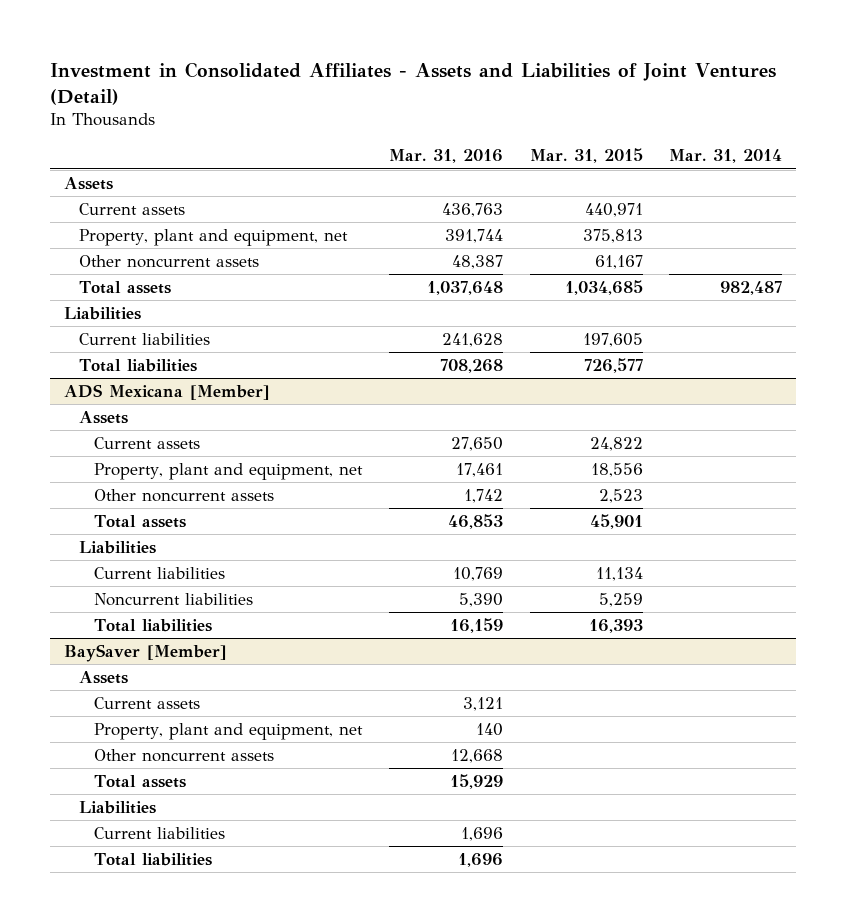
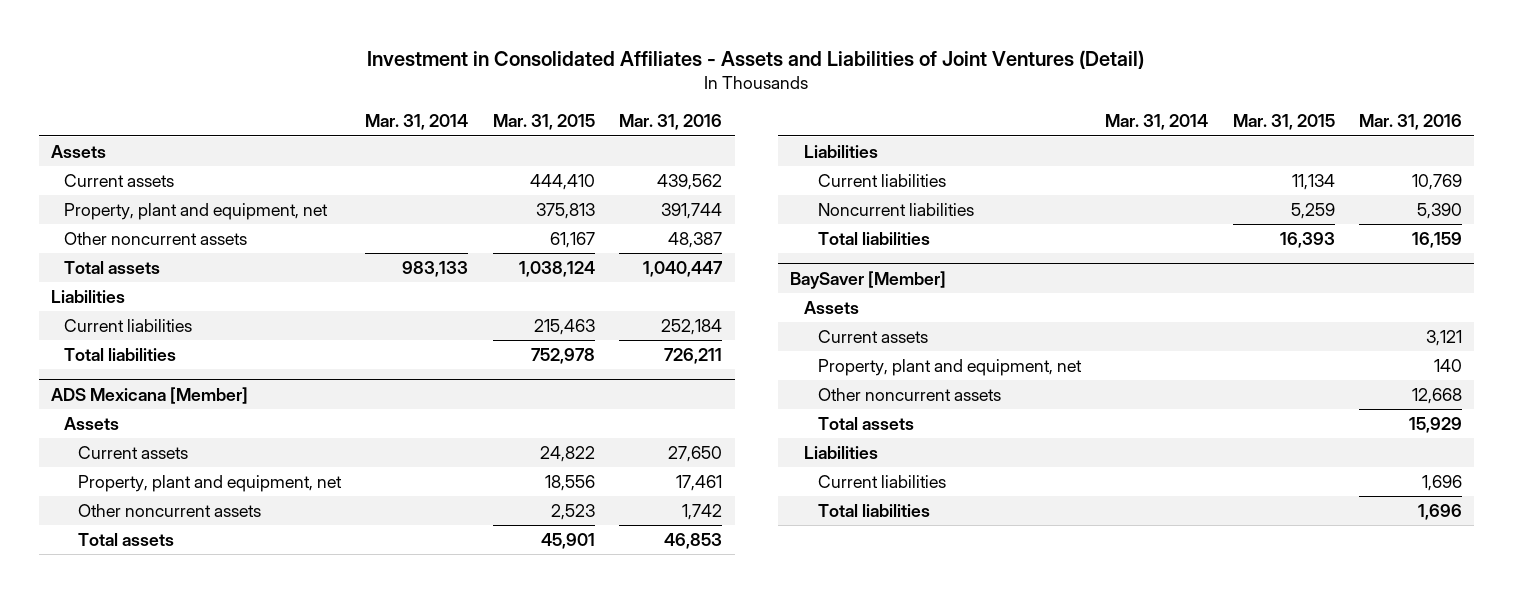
[441,203,503,218] 436,763 -> [657,173,723,190] 439,562
[584,203,643,218] 440,971 -> [529,173,595,190] 444,410
[426,281,503,296] 1,037,648 -> [643,260,724,277] 1,040,447
[564,280,643,296] 1,034,685 -> [518,260,595,277] 1,038,124
[720,281,783,296] 982,487 -> [402,260,469,277] 983,133
[441,333,503,348] 241,628 -> [661,318,723,335] 252,184
[582,333,643,348] 197,605 -> [533,318,595,335] 215,463
[439,359,503,374] 708,268 -> [664,347,723,364] 726,211
[583,358,643,374] 726,577 -> [530,347,595,364] 752,978

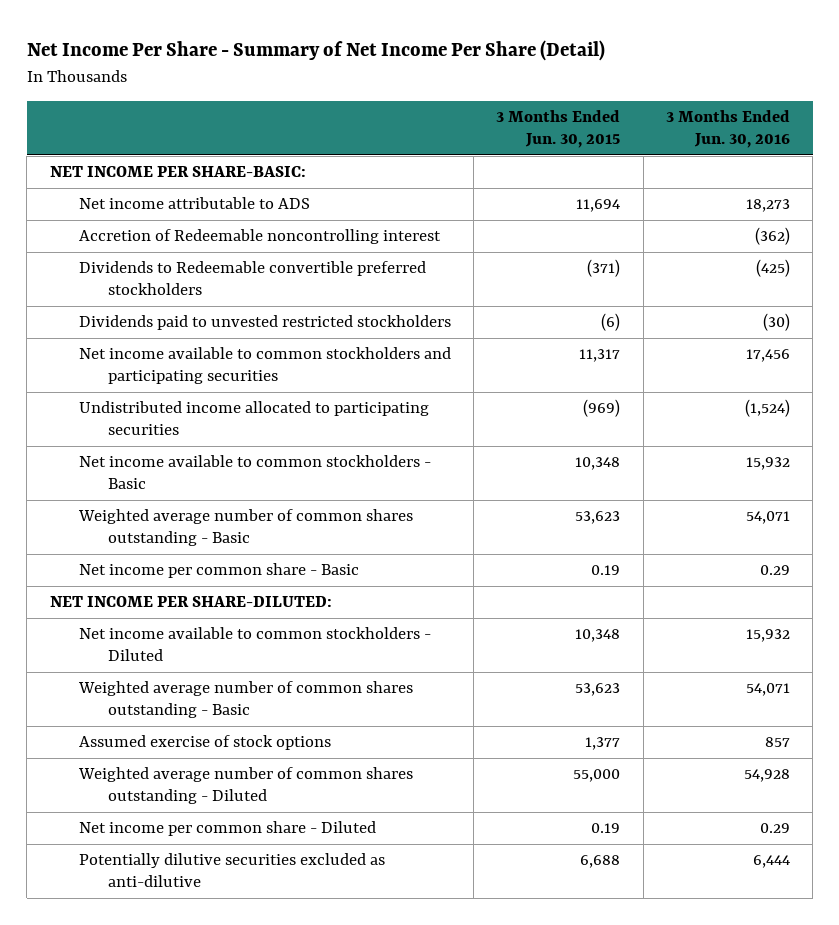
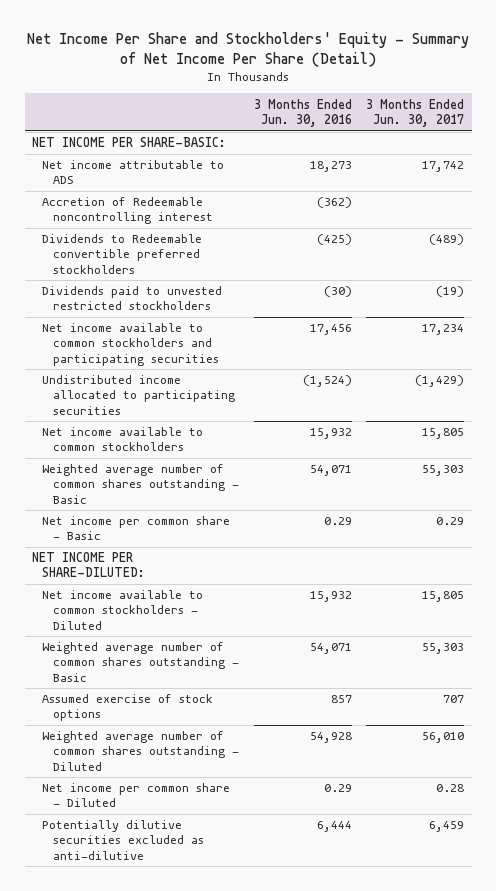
[26,40,605,62] Net Income Per Share - Summary of Net Income Per Share (Detail) -> [27,32,470,67] Net Income Per Share and Stockholders' Equity - Summary of Net Income Per Share (Detail)
[496,110,621,149] 3 Months Ended Jun. 30, 2015 -> none
none -> [366,98,465,127] 3 Months Ended Jun. 30, 2017
[78,455,431,490] Net income available to common stockholders - Basic -> [42,427,204,452] Net income available to common stockholders

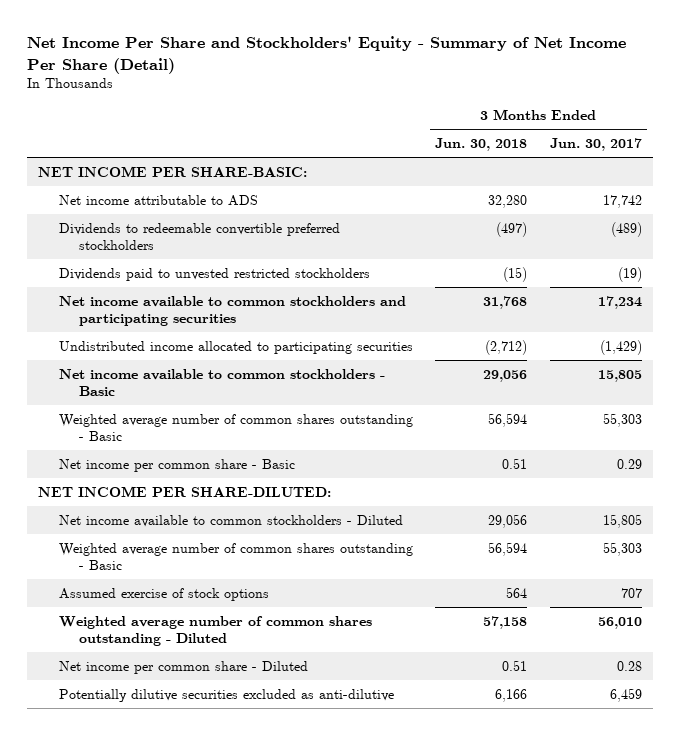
[253,98,352,127] 3 Months Ended Jun. 30, 2016 -> none
none -> [435,138,528,152] Jun. 30, 2018
[42,197,213,225] Accretion of Redeemable noncontrolling interest -> none
[42,234,203,274] Dividends to Redeemable convertible preferred stockholders -> [58,222,340,250] Dividends to redeemable convertible preferred stockholders
[42,427,204,452] Net income available to common stockholders -> [58,368,385,396] Net income available to common stockholders - Basic

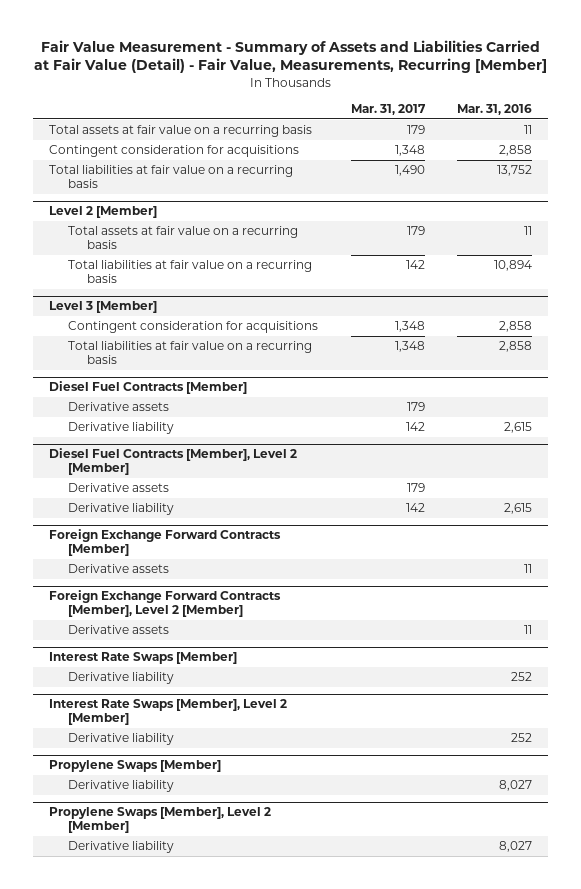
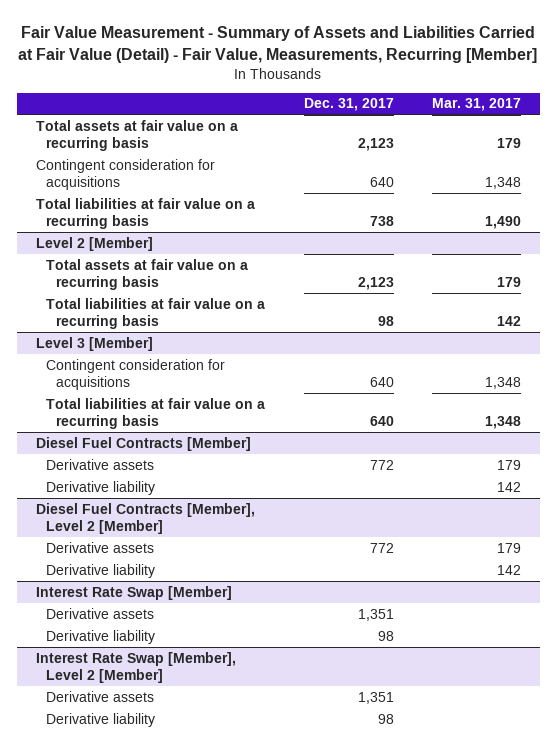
[456,103,532,115] Mar. 31, 2016 -> none
none -> [303,98,394,112] Dec. 31, 2017
[68,564,170,574] Derivative assets -> none
[49,590,282,618] Foreign Exchange Forward Contracts [Member], Level 2 [Member] -> none
[49,529,282,557] Foreign Exchange Forward Contracts [Member] -> [35,585,232,600] Interest Rate Swap [Member]
[49,652,238,665] Interest Rate Swaps [Member] -> none
[68,733,175,746] Derivative liability -> none
[49,760,222,773] Propylene Swaps [Member] -> none
[68,780,175,793] Derivative liability -> none
[49,807,272,834] Propylene Swaps [Member], Level 2 [Member] -> none
[49,699,288,726] Interest Rate Swaps [Member], Level 2 [Member] -> [35,651,236,683] Interest Rate Swap [Member], Level 2 [Member]
none -> [46,690,155,702] Derivative assets

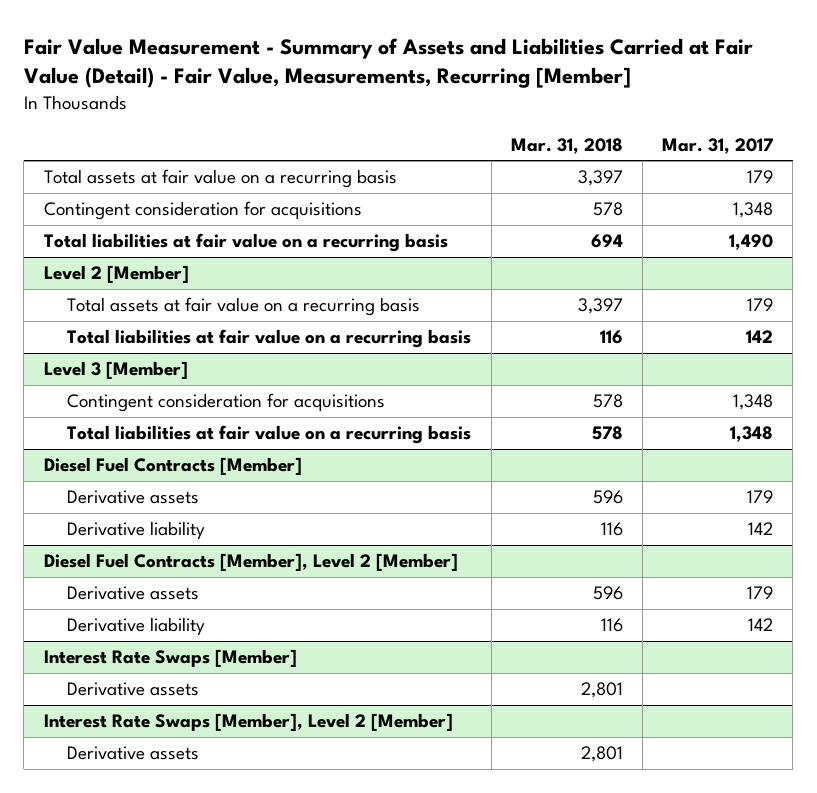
[303,98,394,112] Dec. 31, 2017 -> none
none -> [510,137,623,154] Mar. 31, 2018
[35,585,232,600] Interest Rate Swap [Member] -> [43,649,297,668] Interest Rate Swaps [Member]
[46,629,156,644] Derivative liability -> none
[35,651,236,683] Interest Rate Swap [Member], Level 2 [Member] -> [43,713,453,732] Interest Rate Swaps [Member], Level 2 [Member]
[46,712,156,727] Derivative liability -> none

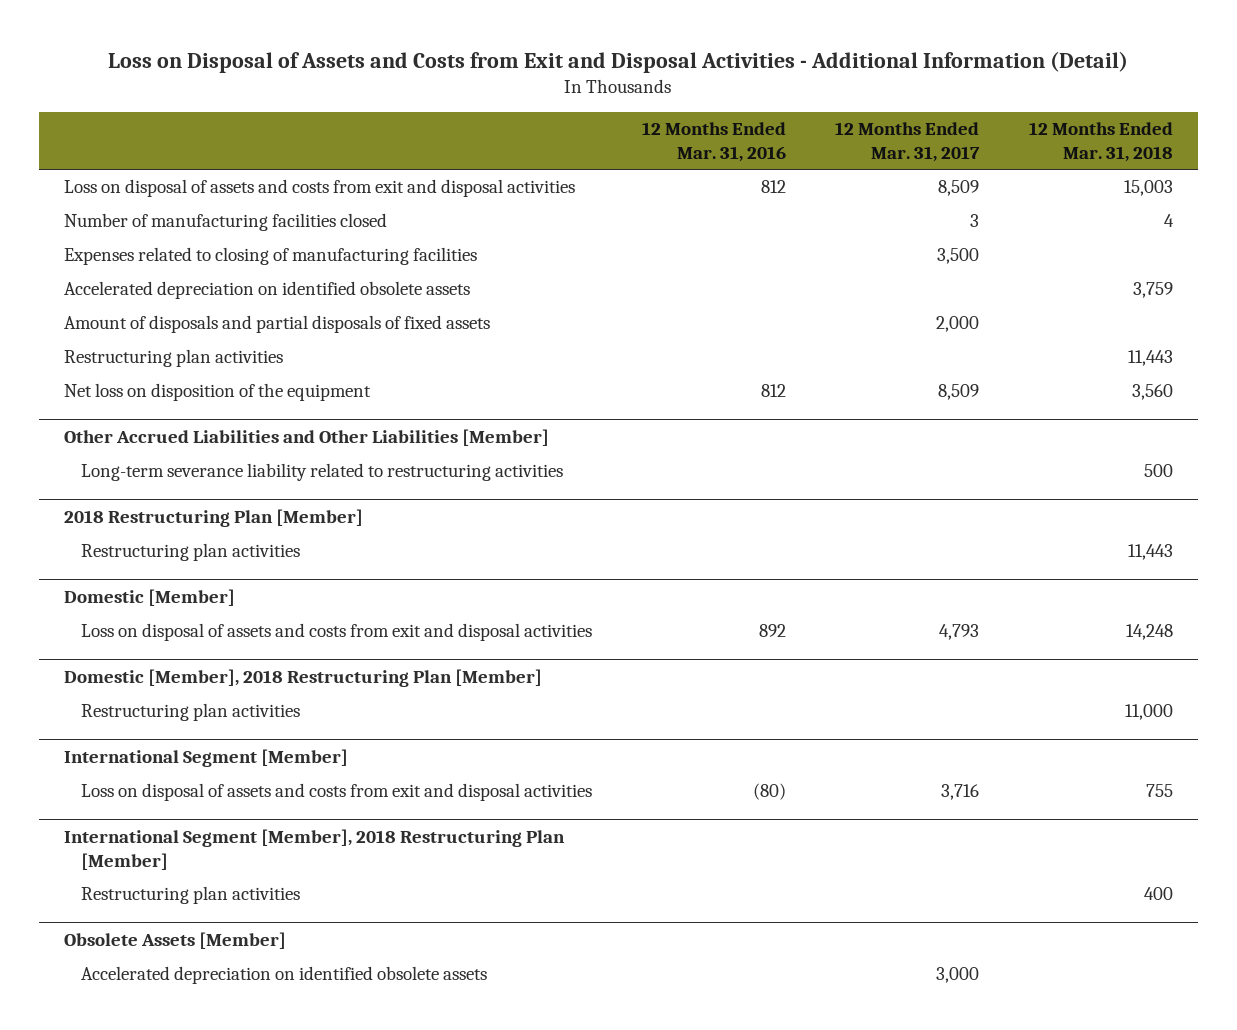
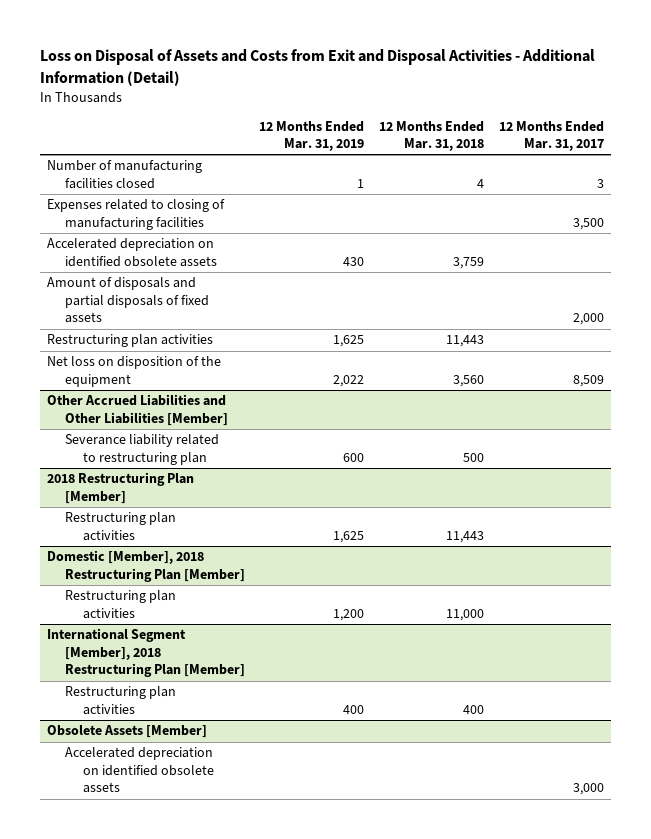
[641,122,786,162] 12 Months Ended Mar. 31, 2016 -> none
none -> [259,120,365,152] 12 Months Ended Mar. 31, 2019
[64,179,576,198] Loss on disposal of assets and costs from exit and disposal activities -> none
[81,463,564,482] Long-term severance liability related to restructuring activities -> [64,434,219,465] Severance liability related to restructuring plan
[64,589,236,607] Domestic [Member] -> none
[81,623,593,642] Loss on disposal of assets and costs from exit and disposal activities -> none
[64,749,349,768] International Segment [Member] -> none
[81,783,593,802] Loss on disposal of assets and costs from exit and disposal activities -> none

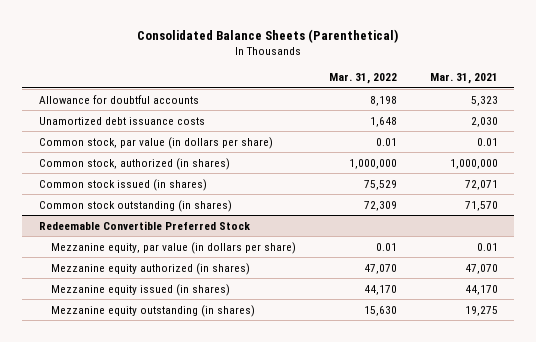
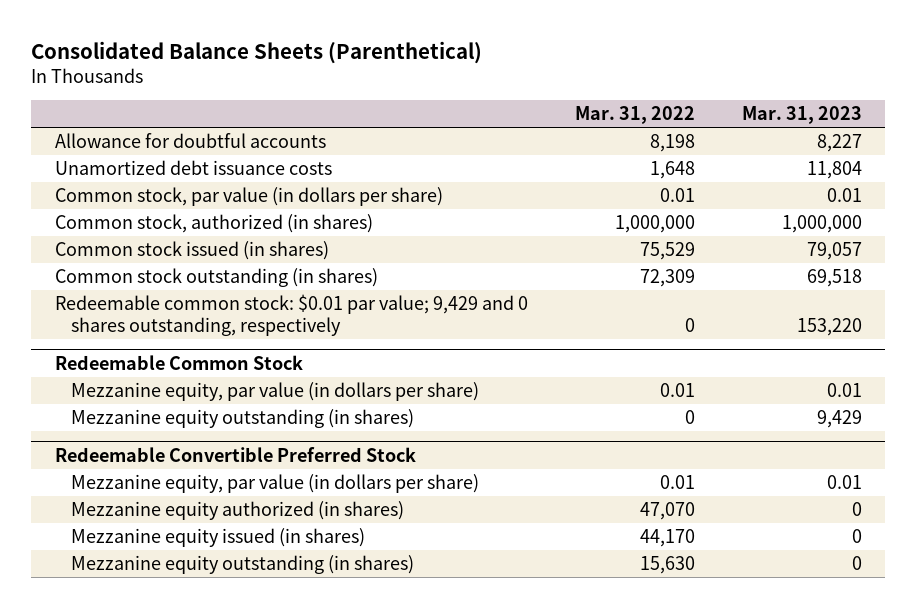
[429,73,498,85] Mar. 31, 2021 -> none
none -> [741,106,862,125] Mar. 31, 2023
none -> [54,293,528,336] Redeemable common stock: $0.01 par value; 9,429 and 0 shares outstanding, respectively
none -> [54,354,303,370] Redeemable Common Stock
none -> [70,381,479,401] Mezzanine equity, par value (in dollars per share)
none -> [70,408,414,428] Mezzanine equity outstanding (in shares)

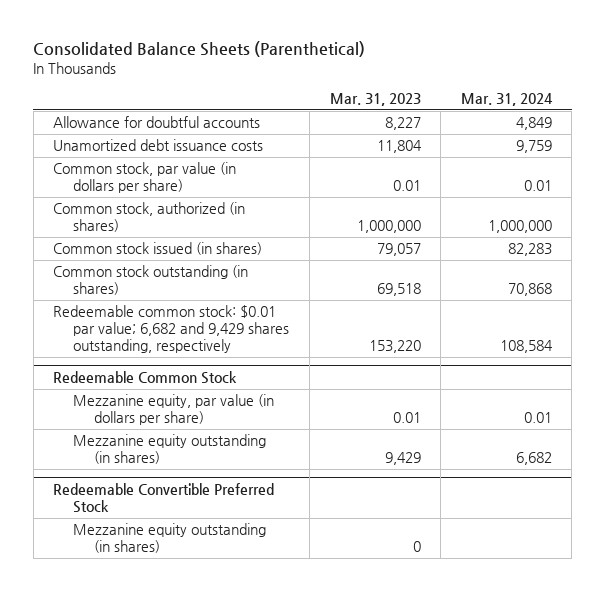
[574,106,695,125] Mar. 31, 2022 -> none
none -> [460,93,553,107] Mar. 31, 2024
[54,293,528,336] Redeemable common stock: $0.01 par value; 9,429 and 0 shares outstanding, respectively -> [53,305,290,354] Redeemable common stock: $0.01 par value; 6,682 and 9,429 shares outstanding, respectively
[70,473,479,493] Mezzanine equity, par value (in dollars per share) -> none
[70,500,404,520] Mezzanine equity authorized (in shares) -> none
[70,527,365,547] Mezzanine equity issued (in shares) -> none

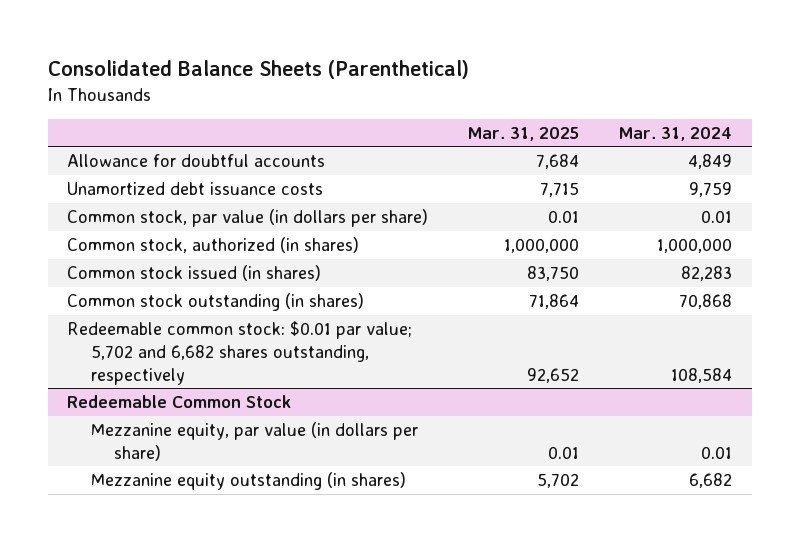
[329,93,421,107] Mar. 31, 2023 -> none
none -> [467,126,580,141] Mar. 31, 2025
[53,305,290,354] Redeemable common stock: $0.01 par value; 6,682 and 9,429 shares outstanding, respectively -> [67,320,413,385] Redeemable common stock: $0.01 par value; 5,702 and 6,682 shares outstanding, respectively
[53,482,275,513] Redeemable Convertible Preferred Stock -> none
[73,523,267,554] Mezzanine equity outstanding (in shares) -> none

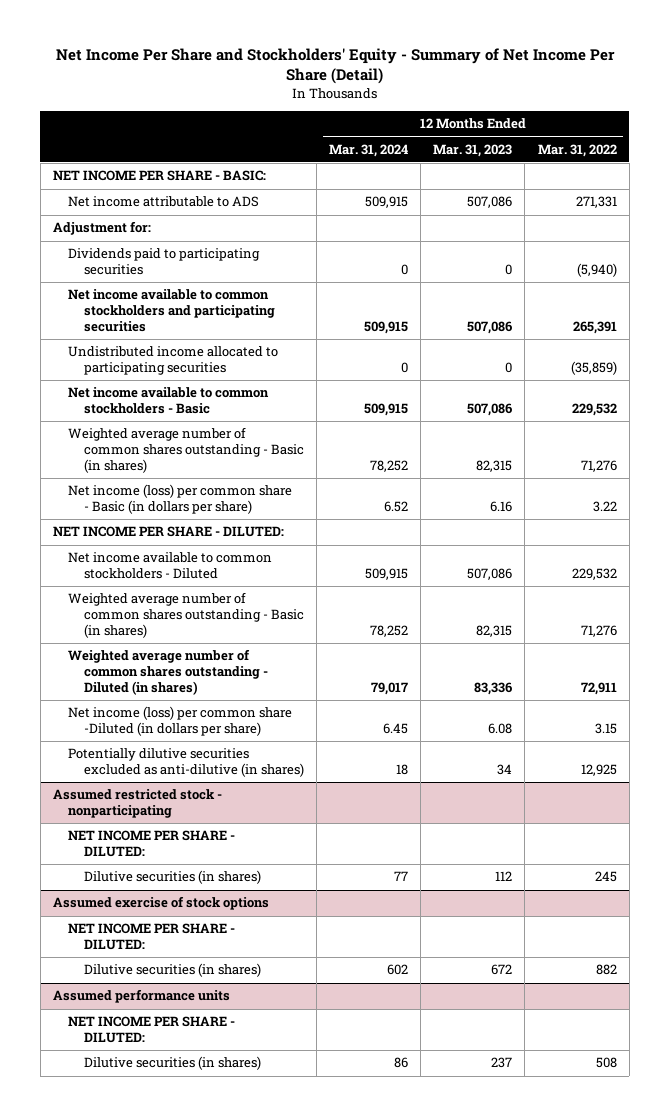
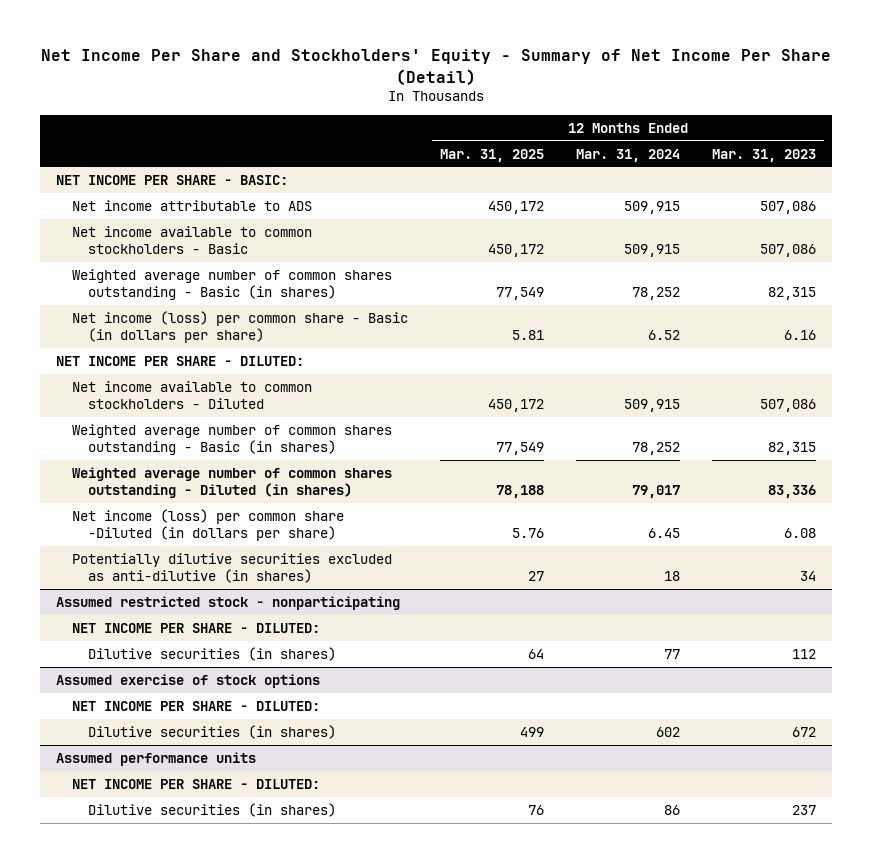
[537,143,617,157] Mar. 31, 2022 -> none
none -> [439,148,544,162] Mar. 31, 2025
[52,221,151,236] Adjustment for: -> none
[68,248,261,276] Dividends paid to participating securities -> none
[68,289,275,333] Net income available to common stockholders and participating securities -> none
[68,346,279,376] Undistributed income allocated to participating securities -> none

